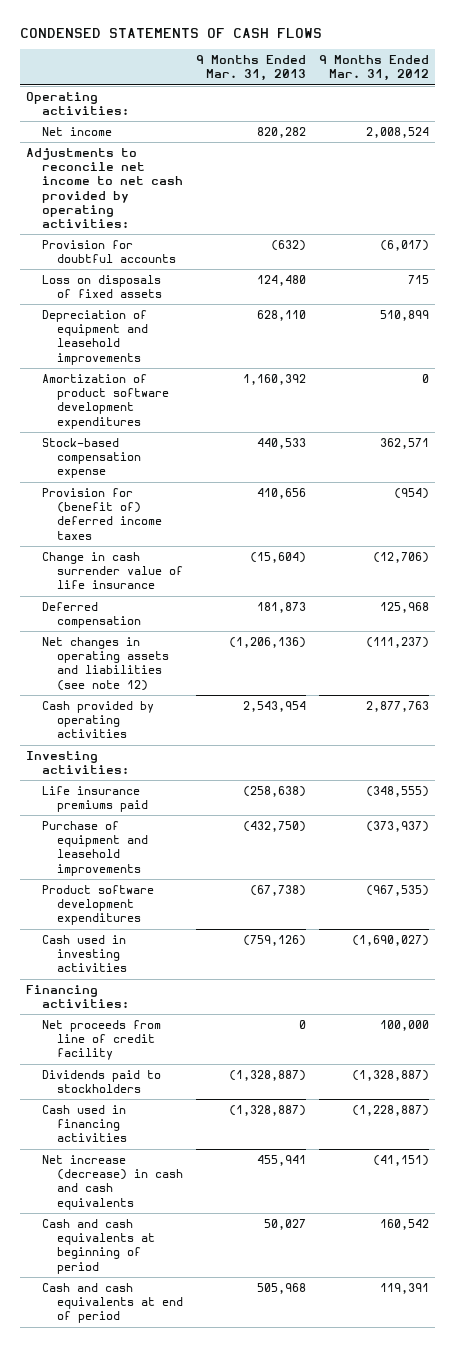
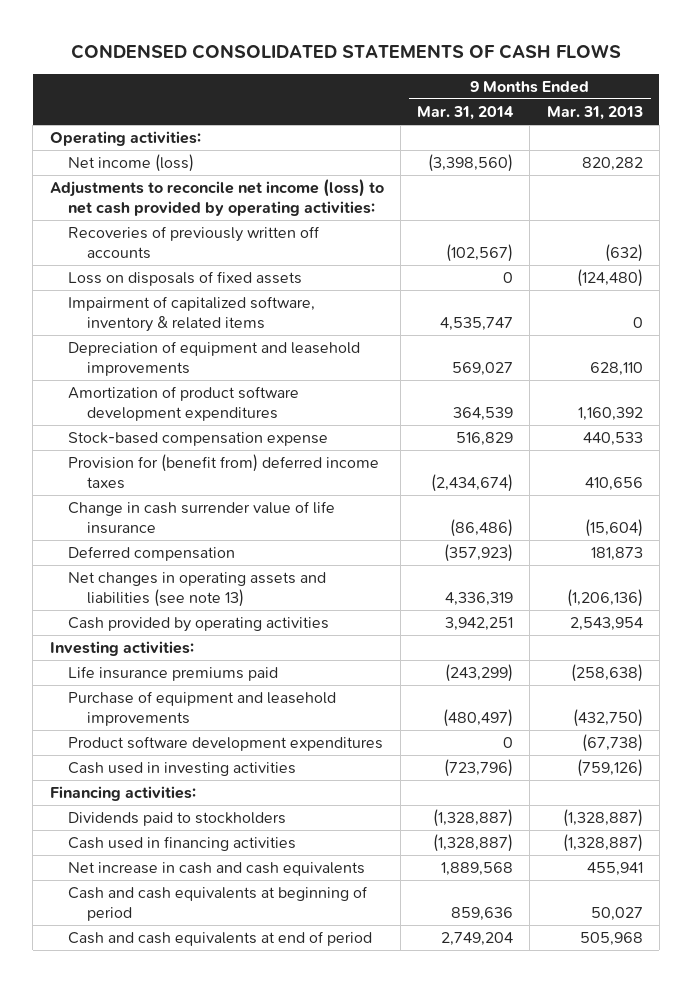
[19,27,322,38] CONDENSED STATEMENTS OF CASH FLOWS -> [71,43,622,59] CONDENSED CONSOLIDATED STATEMENTS OF CASH FLOWS
[318,55,429,82] 9 Months Ended Mar. 31, 2012 -> none
none -> [417,105,515,120] Mar. 31, 2014
[41,126,112,136] Net income -> [68,154,195,173] Net income (loss)
[26,147,183,229] Adjustments to reconcile net income to net cash provided by operating activities: -> [49,179,384,217] Adjustments to reconcile net income (loss) to net cash provided by operating activities:
[41,239,176,264] Provision for doubtful accounts -> [68,226,321,260] Recoveries of previously written off accounts
[256,274,306,286] 124,480 -> [576,269,643,288] (124,480)
none -> [68,296,316,333] Impairment of capitalized software, inventory & related items
[41,487,162,540] Provision for (benefit of) deferred income taxes -> [68,454,380,490] Provision for (benefit from) deferred income taxes
[41,636,169,691] Net changes in operating assets and liabilities (see note 12) -> [68,572,327,608] Net changes in operating assets and liabilities (see note 13)
[41,1019,161,1061] Net proceeds from line of credit facility -> none
[41,1154,183,1210] Net increase (decrease) in cash and cash equivalents -> [68,862,366,877] Net increase in cash and cash equivalents

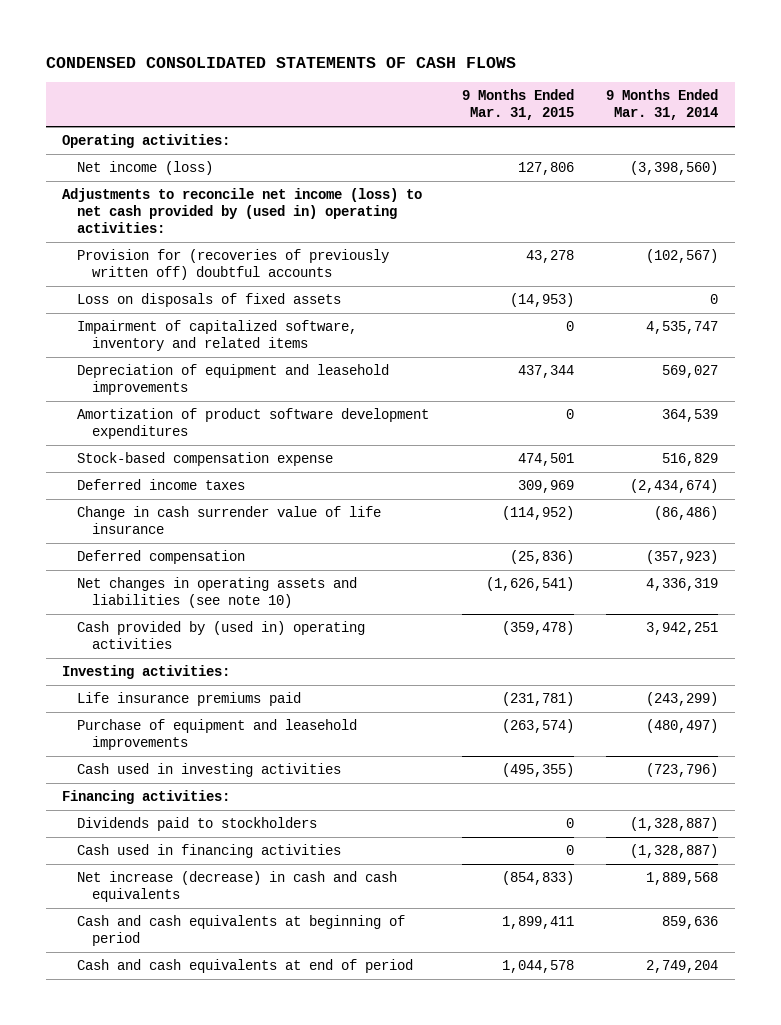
[546,105,643,120] Mar. 31, 2013 -> none
none -> [461,89,574,121] 9 Months Ended Mar. 31, 2015
[49,179,384,217] Adjustments to reconcile net income (loss) to net cash provided by operating activities: -> [62,188,423,234] Adjustments to reconcile net income (loss) to net cash provided by (used in) operating activities:
[68,226,321,260] Recoveries of previously written off accounts -> [77,249,390,281] Provision for (recoveries of previously written off) doubtful accounts
[68,296,316,333] Impairment of capitalized software, inventory & related items -> [77,320,358,352] Impairment of capitalized software, inventory and related items
[68,454,380,490] Provision for (benefit from) deferred income taxes -> [77,479,246,491] Deferred income taxes
[68,572,327,608] Net changes in operating assets and liabilities (see note 13) -> [77,577,358,609] Net changes in operating assets and liabilities (see note 10)
[68,617,330,633] Cash provided by operating activities -> [77,621,366,650] Cash provided by (used in) operating activities
[68,736,384,752] Product software development expenditures -> none
[68,862,366,877] Net increase in cash and cash equivalents -> [77,871,398,903] Net increase (decrease) in cash and cash equivalents

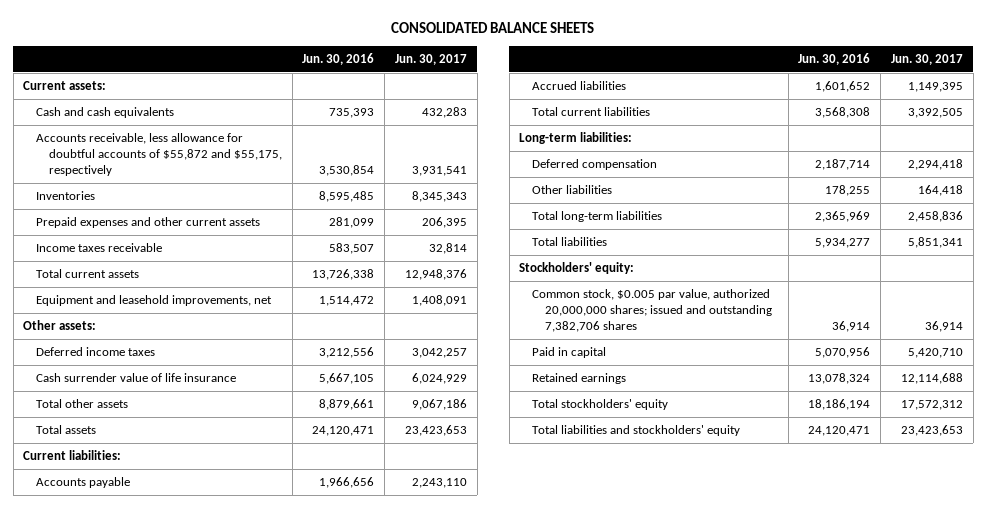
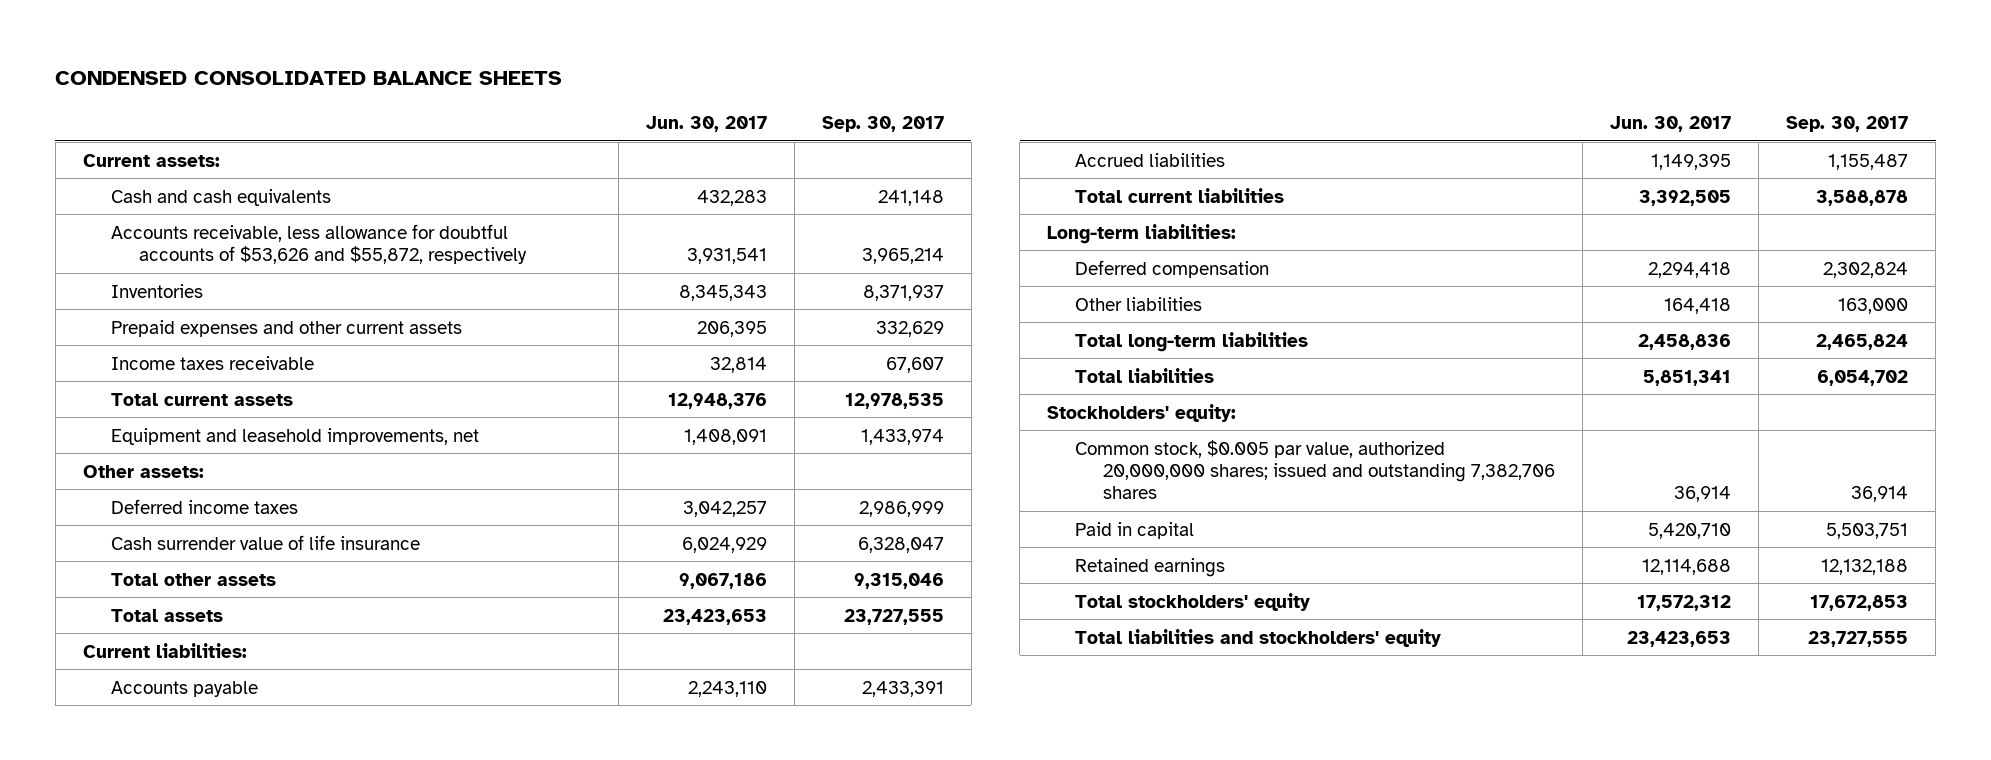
[391,21,595,33] CONSOLIDATED BALANCE SHEETS -> [55,70,563,85] CONDENSED CONSOLIDATED BALANCE SHEETS
[302,52,375,65] Jun. 30, 2016 -> none
none -> [821,115,944,132] Sep. 30, 2017
[36,133,282,176] Accounts receivable, less allowance for doubtful accounts of $55,872 and $55,175, respectively -> [110,223,527,264] Accounts receivable, less allowance for doubtful accounts of $53,626 and $55,872, respectively

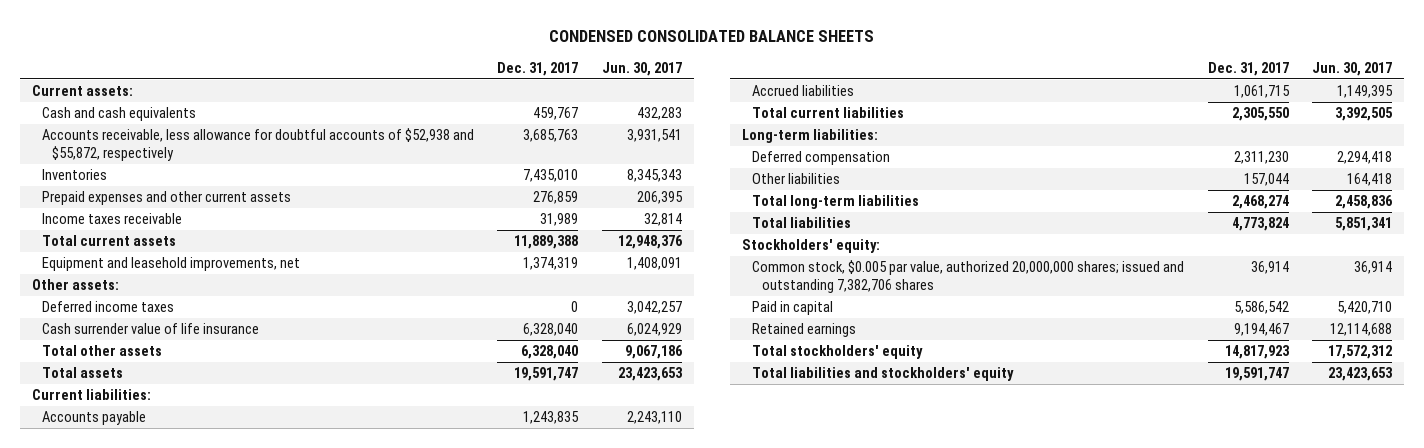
[821,115,944,132] Sep. 30, 2017 -> none
none -> [497,61,579,76] Dec. 31, 2017
[110,223,527,264] Accounts receivable, less allowance for doubtful accounts of $53,626 and $55,872, respectively -> [41,128,474,161] Accounts receivable, less allowance for doubtful accounts of $52,938 and $55,872, respectively

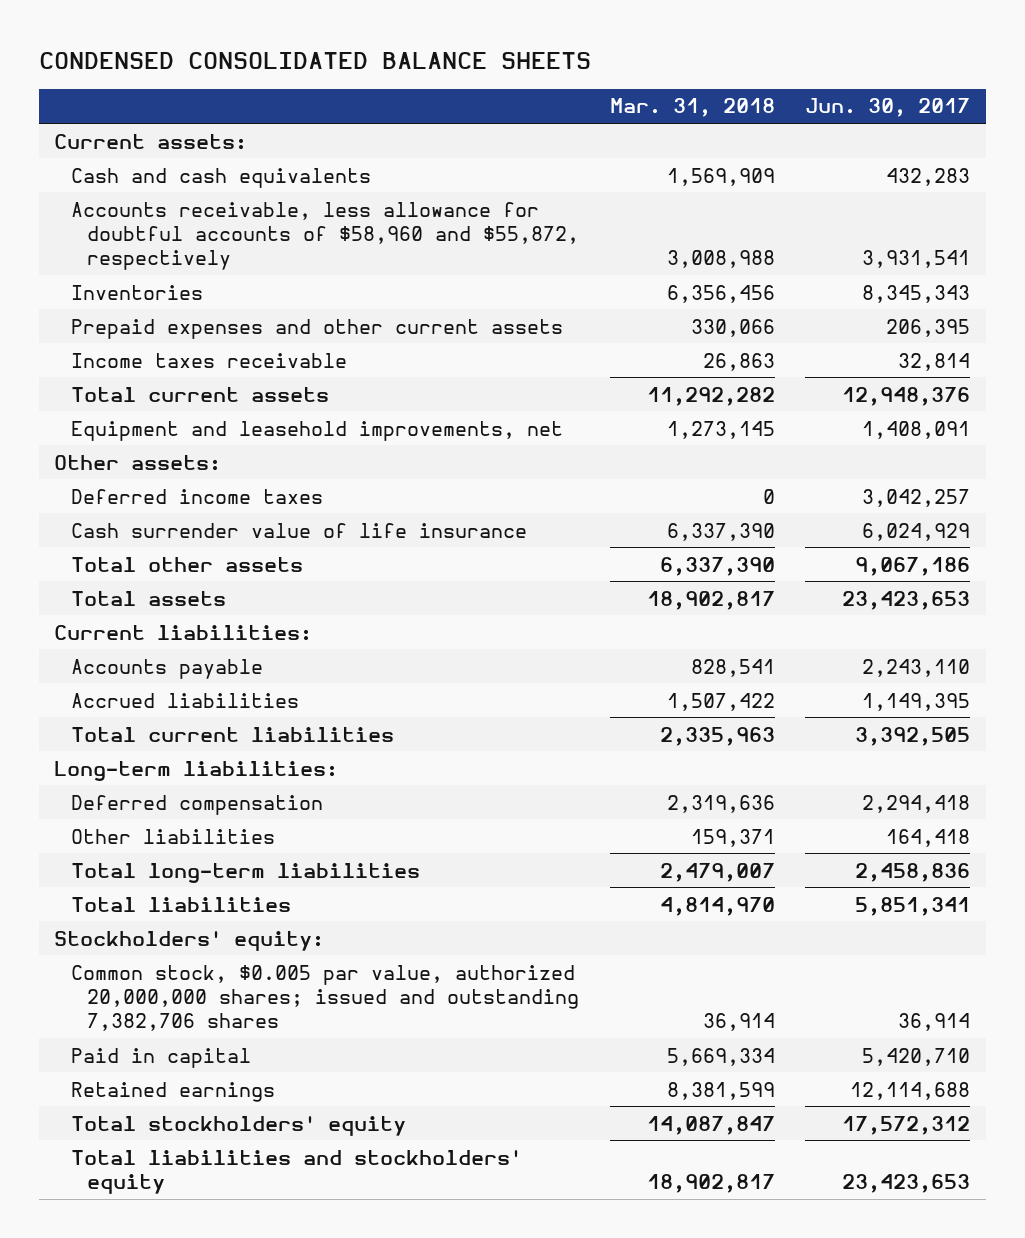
[497,61,579,76] Dec. 31, 2017 -> none
none -> [609,98,775,118] Mar. 31, 2018
[41,128,474,161] Accounts receivable, less allowance for doubtful accounts of $52,938 and $55,872, respectively -> [70,201,579,270] Accounts receivable, less allowance for doubtful accounts of $58,960 and $55,872, respectively

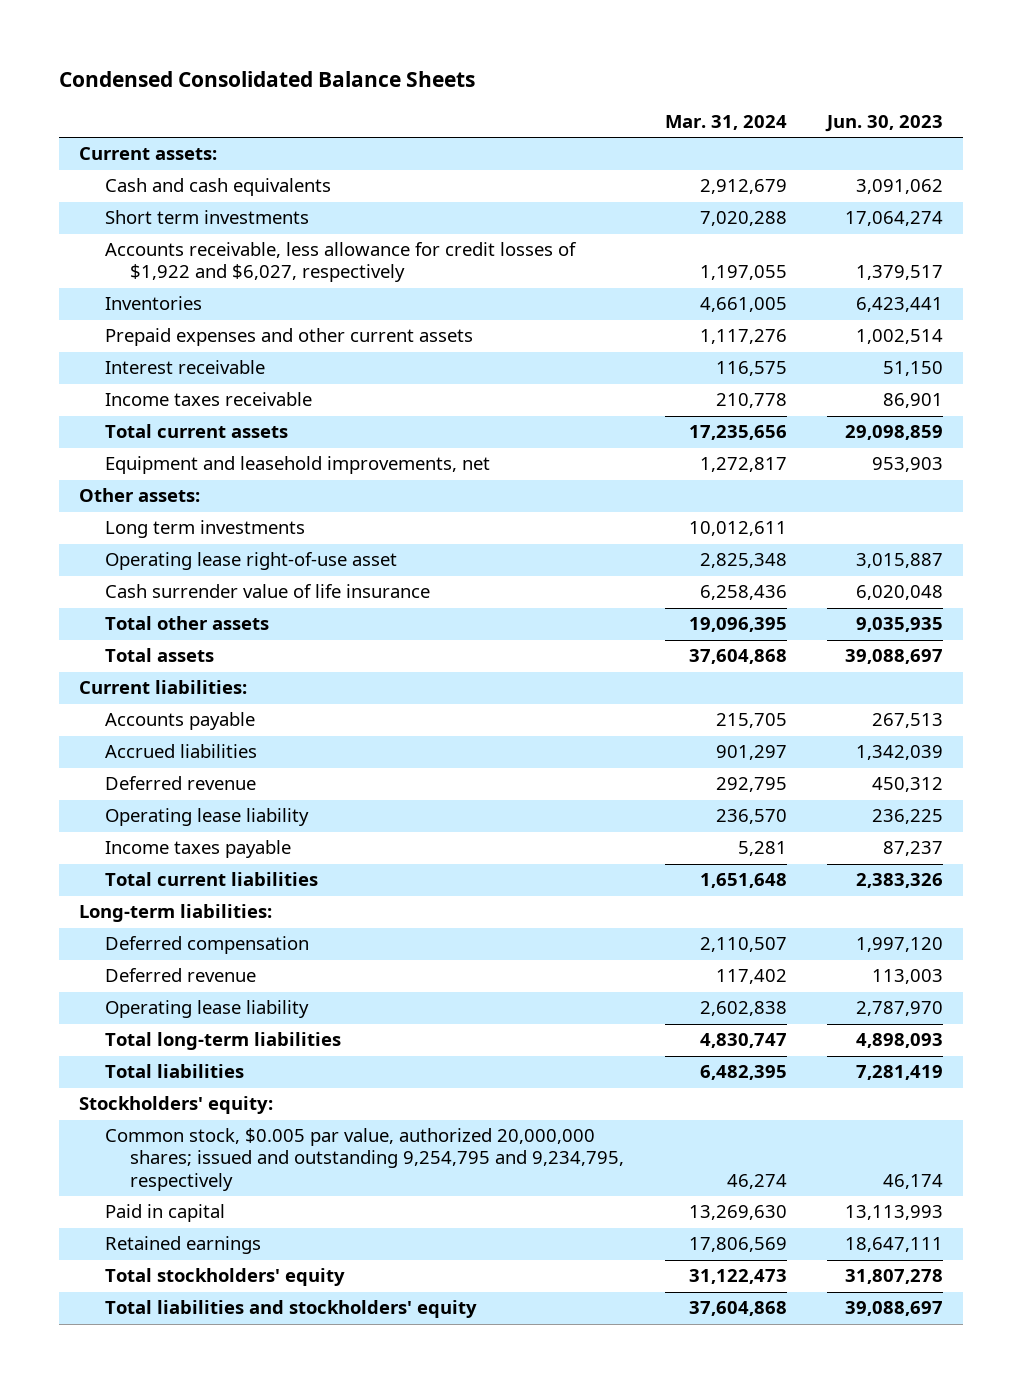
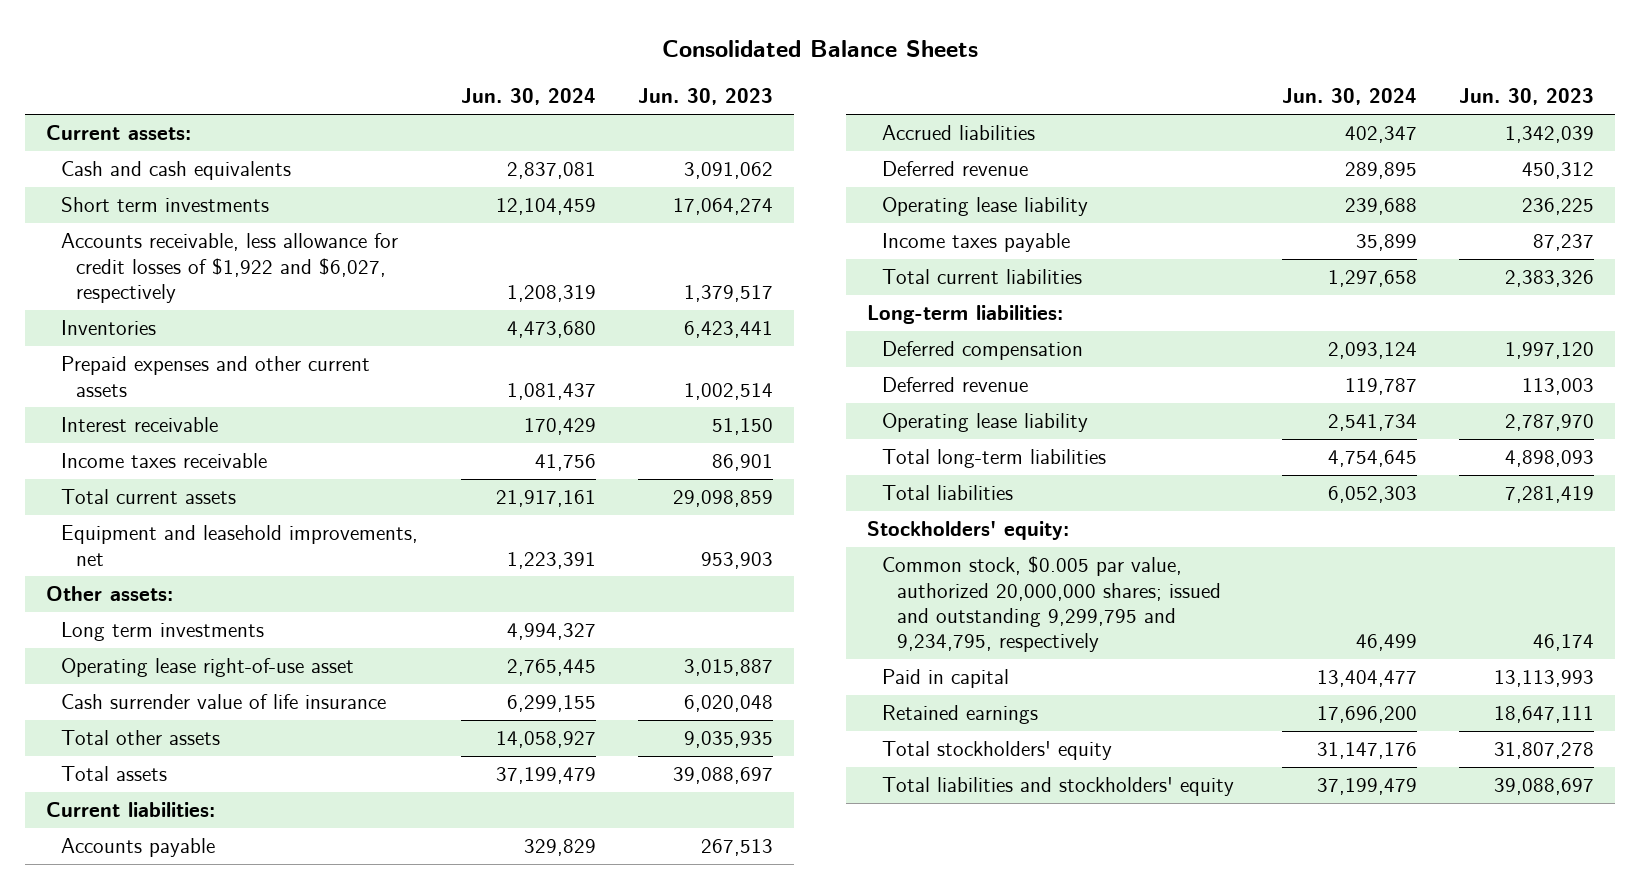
[59,71,476,88] Condensed Consolidated Balance Sheets -> [662,40,979,58] Consolidated Balance Sheets
[664,115,787,131] Mar. 31, 2024 -> none
none -> [460,88,596,106] Jun. 30, 2024
[104,1128,625,1191] Common stock, $0.005 par value, authorized 20,000,000 shares; issued and outstanding 9,254,795 and 9,234,795, respectively -> [882,556,1222,653] Common stock, $0.005 par value, authorized 20,000,000 shares; issued and outstanding 9,299,795 and 9,234,795, respectively

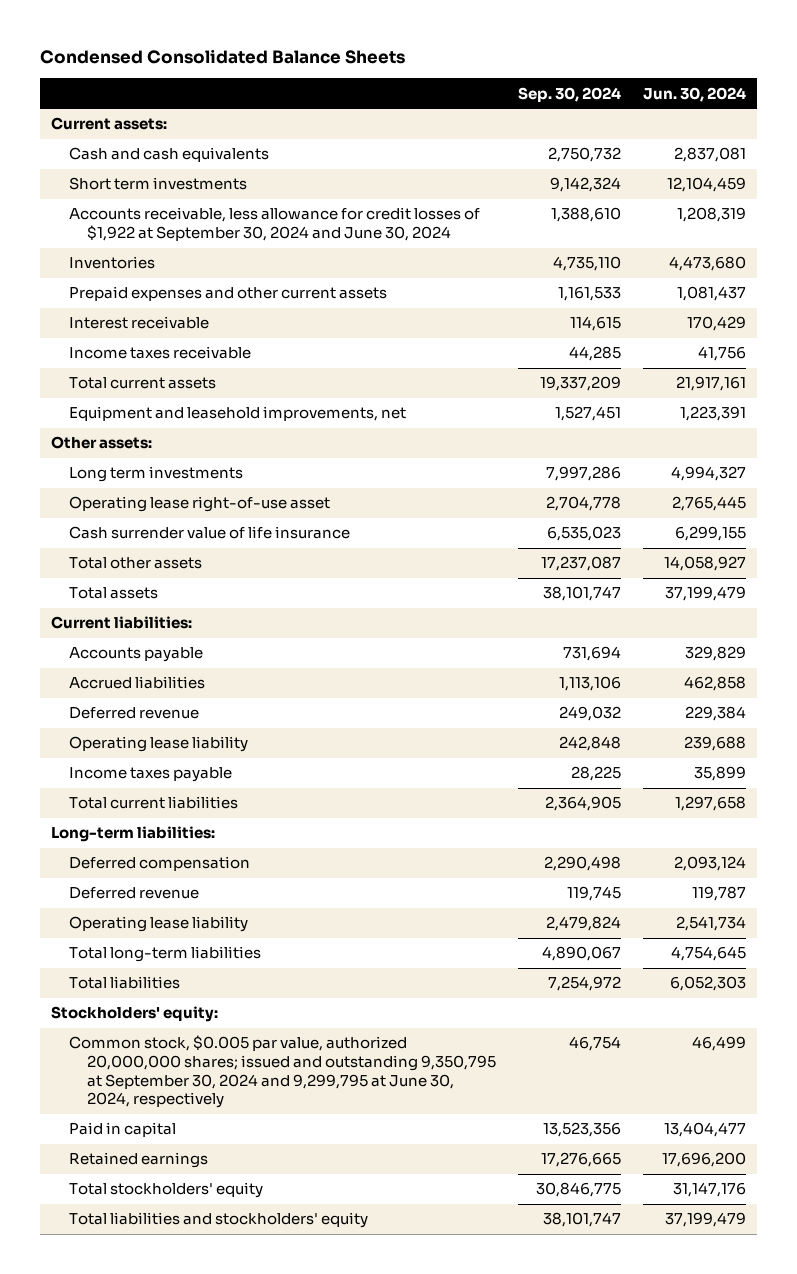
[662,40,979,58] Consolidated Balance Sheets -> [40,49,406,65] Condensed Consolidated Balance Sheets
[638,88,774,106] Jun. 30, 2023 -> none
none -> [517,86,621,102] Sep. 30, 2024
[61,233,399,303] Accounts receivable, less allowance for credit losses of $1,922 and $6,027, respectively -> [68,207,480,242] Accounts receivable, less allowance for credit losses of $1,922 at September 30, 2024 and June 30, 2024
[1344,126,1417,144] 402,347 -> [683,676,746,692] 462,858
[1344,162,1417,180] 289,895 -> [684,706,746,722] 229,384
[882,556,1222,653] Common stock, $0.005 par value, authorized 20,000,000 shares; issued and outstanding 9,299,795 and 9,234,795, respectively -> [68,1035,496,1109] Common stock, $0.005 par value, authorized 20,000,000 shares; issued and outstanding 9,350,795 at September 30, 2024 and 9,299,795 at June 30, 2024, respectively

